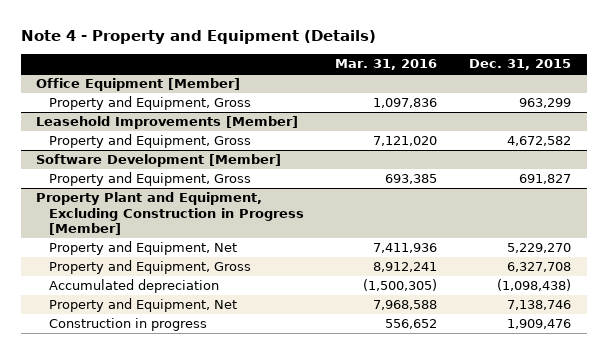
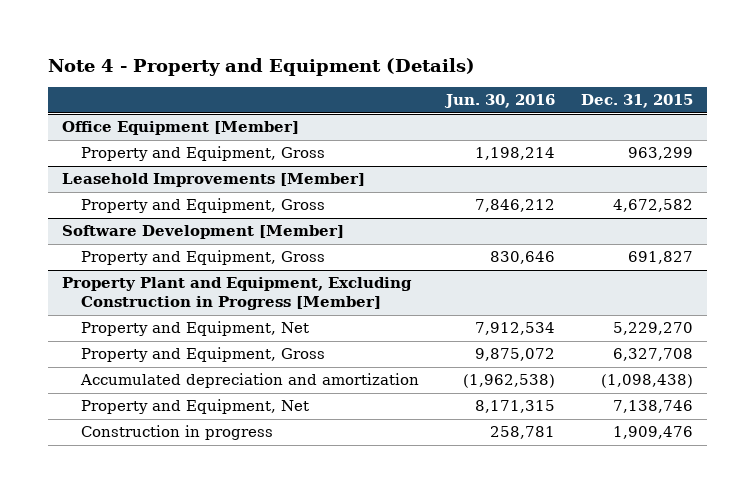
[335,59,438,71] Mar. 31, 2016 -> none
none -> [443,94,555,109] Jun. 30, 2016
[48,279,219,294] Accumulated depreciation -> [80,373,420,389] Accumulated depreciation and amortization

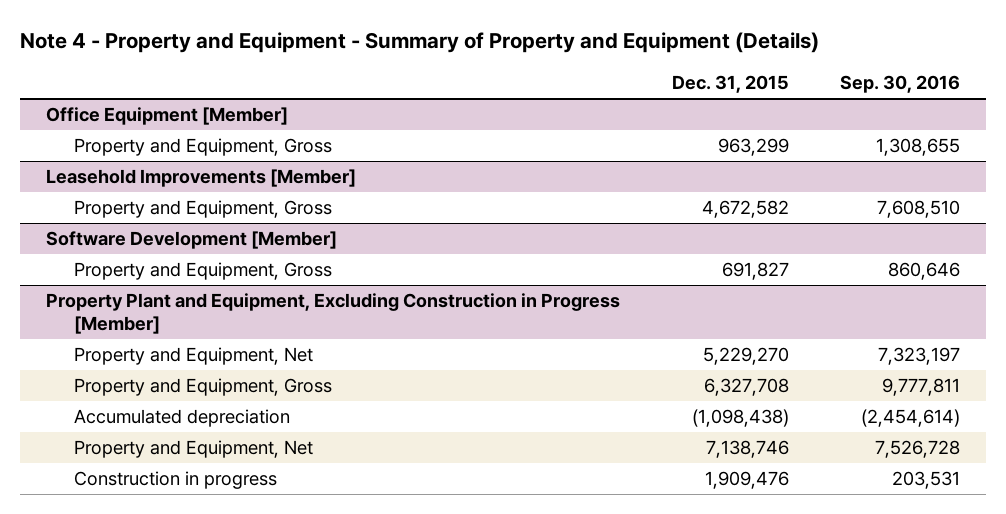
[48,57,476,76] Note 4 - Property and Equipment (Details) -> [20,32,820,54] Note 4 - Property and Equipment - Summary of Property and Equipment (Details)
[443,94,555,109] Jun. 30, 2016 -> none
none -> [840,74,961,93] Sep. 30, 2016
[80,373,420,389] Accumulated depreciation and amortization -> [74,409,291,428] Accumulated depreciation

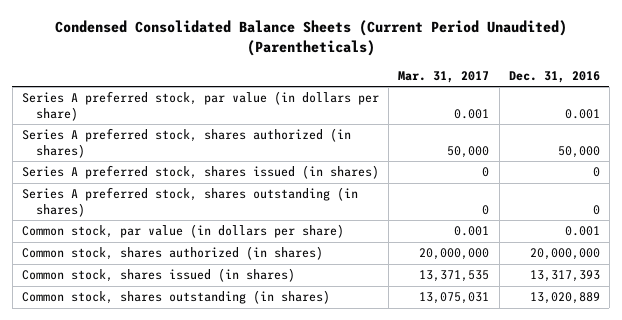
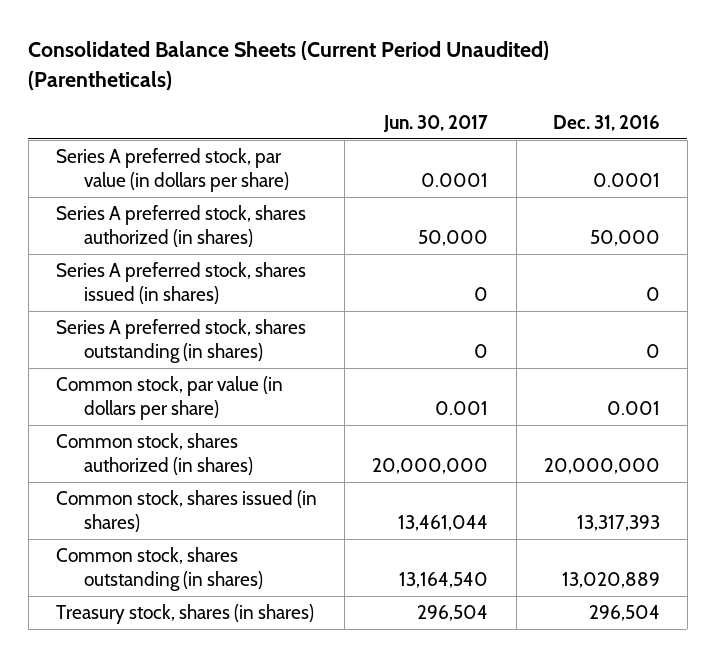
[54,20,567,56] Condensed Consolidated Balance Sheets (Current Period Unaudited) (Parentheticals) -> [28,41,550,90] Consolidated Balance Sheets (Current Period Unaudited) (Parentheticals)
[398,70,490,83] Mar. 31, 2017 -> none
none -> [383,114,489,132] Jun. 30, 2017
[564,108,600,119] 0.001 -> [592,173,660,188] 0.0001
none -> [55,604,314,625] Treasury stock, shares (in shares)

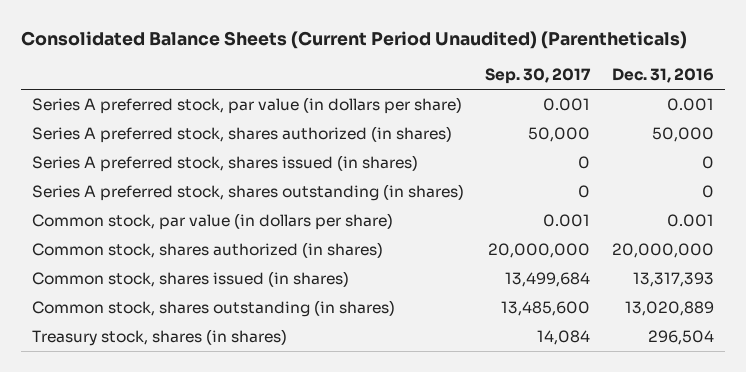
[383,114,489,132] Jun. 30, 2017 -> none
none -> [485,68,592,85] Sep. 30, 2017
[592,173,660,188] 0.0001 -> [666,98,714,112] 0.001

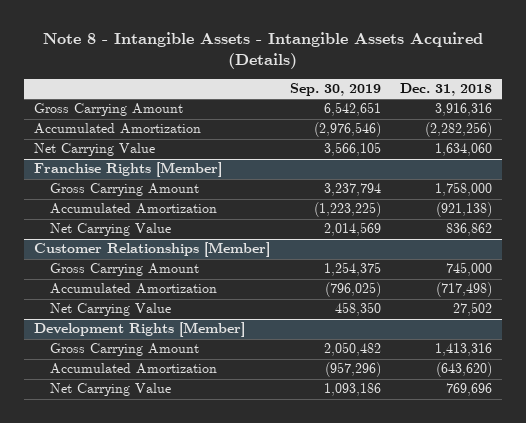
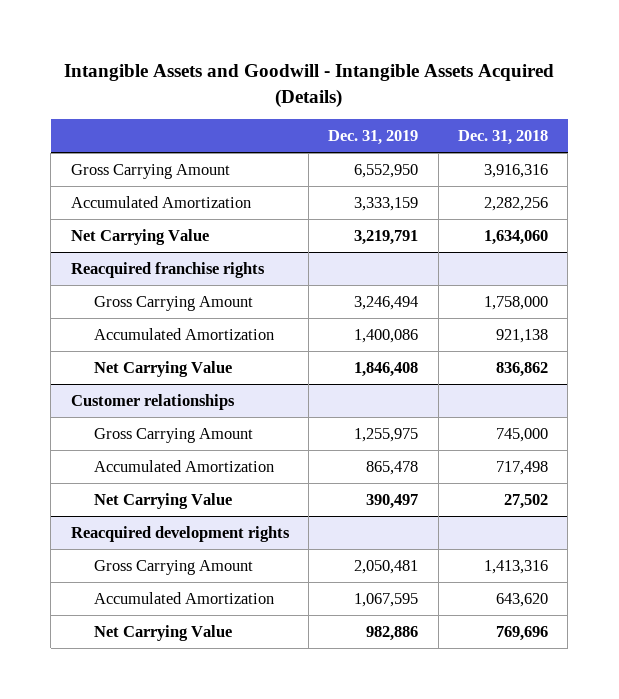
[43,32,484,70] Note 8 - Intangible Assets - Intangible Assets Acquired (Details) -> [64,63,555,108] Intangible Assets and Goodwill - Intangible Assets Acquired (Details)
[289,83,381,97] Sep. 30, 2019 -> none
none -> [328,130,419,146] Dec. 31, 2019
[425,122,493,138] (2,282,256) -> [484,196,549,211] 2,282,256
[33,162,222,178] Franchise Rights [Member] -> [70,261,265,278] Reacquired franchise rights
[436,202,493,218] (921,138) -> [496,328,549,343] 921,138
[33,242,270,258] Customer Relationships [Member] -> [70,393,235,410] Customer relationships
[436,282,493,298] (717,498) -> [496,460,549,475] 717,498
[33,322,245,338] Development Rights [Member] -> [70,525,290,542] Reacquired development rights
[436,362,493,378] (643,620) -> [496,592,549,607] 643,620

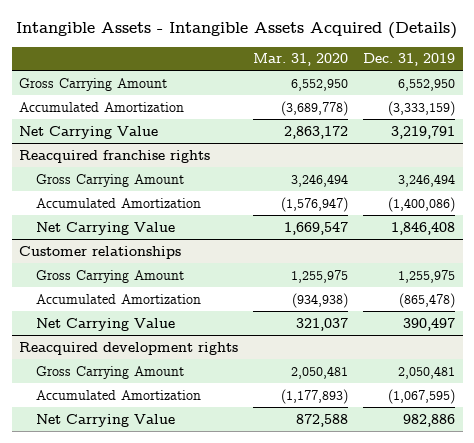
[64,63,555,108] Intangible Assets and Goodwill - Intangible Assets Acquired (Details) -> [16,22,458,40] Intangible Assets - Intangible Assets Acquired (Details)
[458,130,549,146] Dec. 31, 2018 -> none
none -> [253,53,349,67] Mar. 31, 2020
[354,196,419,211] 3,333,159 -> [388,100,456,116] (3,333,159)
[354,328,419,343] 1,400,086 -> [388,196,456,212] (1,400,086)
[366,460,419,475] 865,478 -> [399,292,456,308] (865,478)
[354,592,419,607] 1,067,595 -> [388,388,456,404] (1,067,595)

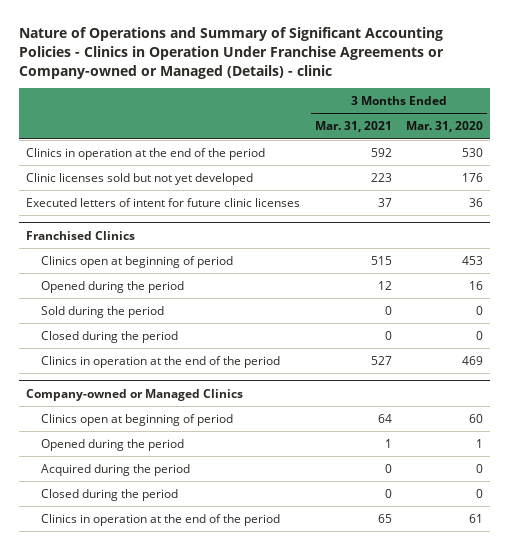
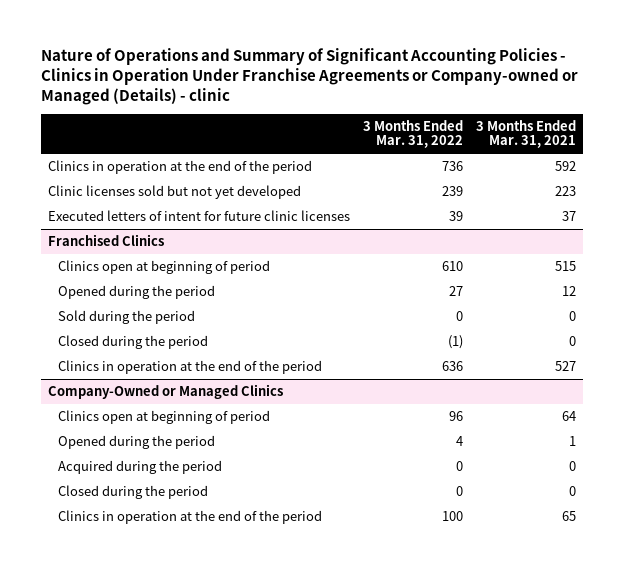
[406,121,484,133] Mar. 31, 2020 -> none
none -> [362,119,463,149] 3 Months Ended Mar. 31, 2022
[26,388,244,401] Company-owned or Managed Clinics -> [47,384,283,400] Company-Owned or Managed Clinics

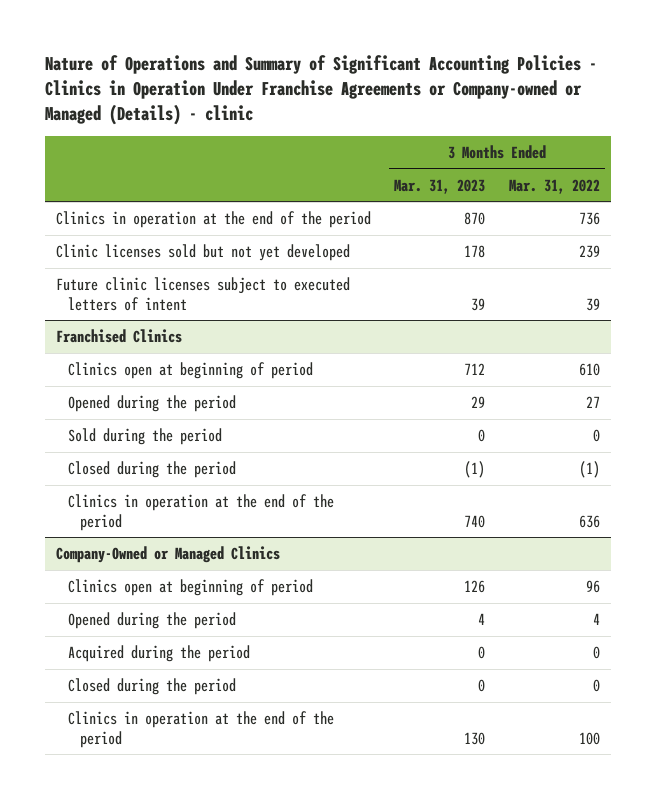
[476,119,577,149] 3 Months Ended Mar. 31, 2021 -> none
none -> [394,178,486,194] Mar. 31, 2023
[47,210,350,222] Executed letters of intent for future clinic licenses -> [56,276,351,311] Future clinic licenses subject to executed letters of intent

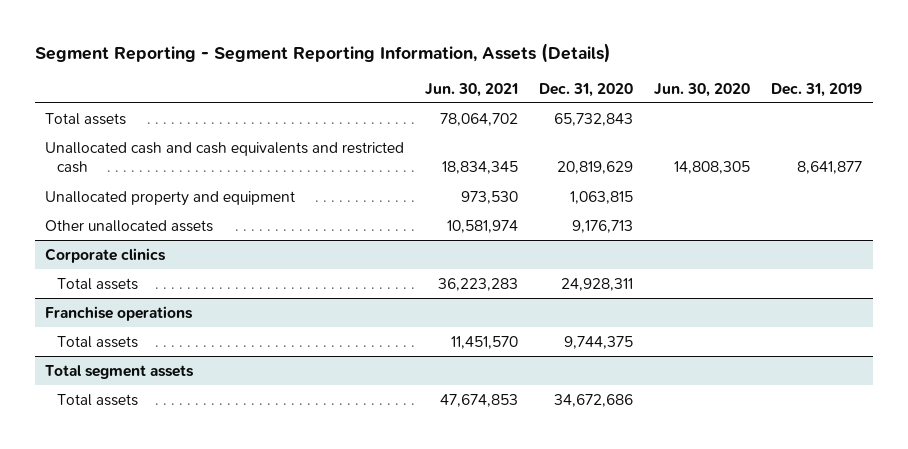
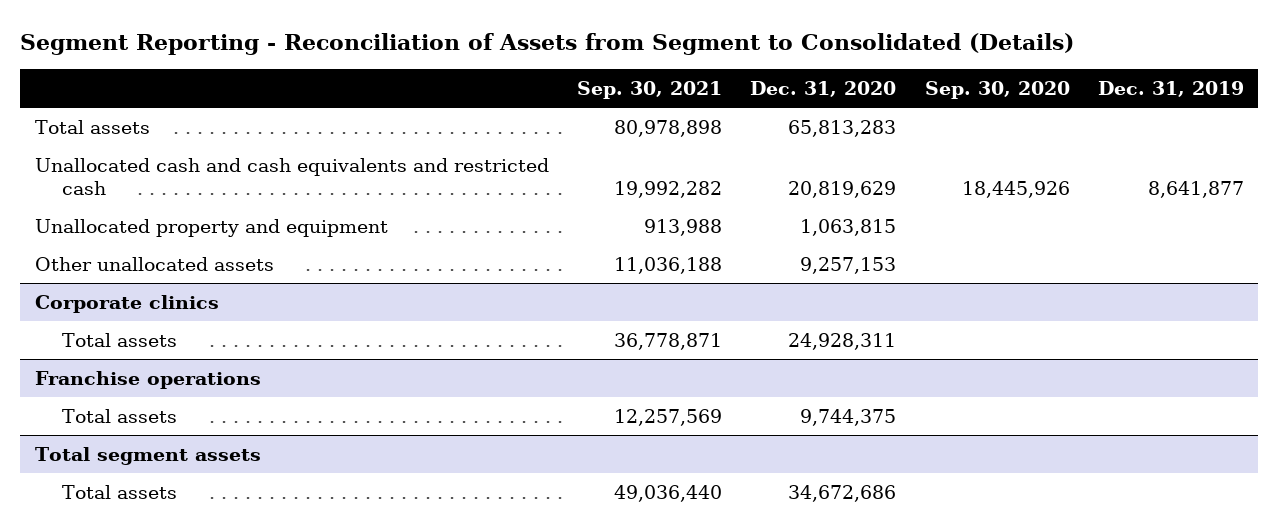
[34,42,611,63] Segment Reporting - Segment Reporting Information, Assets (Details) -> [20,33,1075,56] Segment Reporting - Reconciliation of Assets from Segment to Consolidated (Details)
[425,82,519,97] Jun. 30, 2021 -> none
[654,82,751,97] Jun. 30, 2020 -> none
none -> [576,81,722,100] Sep. 30, 2021
none -> [924,81,1070,100] Sep. 30, 2020
[554,112,634,126] 65,732,843 -> [788,119,897,137] 65,813,283
[572,219,634,233] 9,176,713 -> [800,256,897,274] 9,257,153

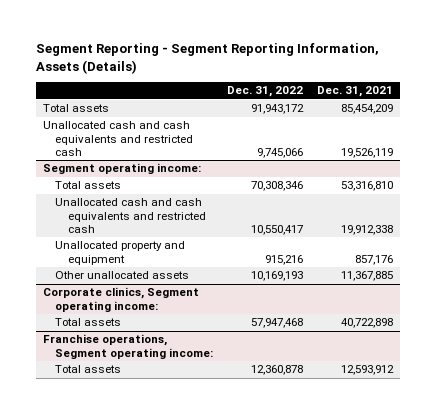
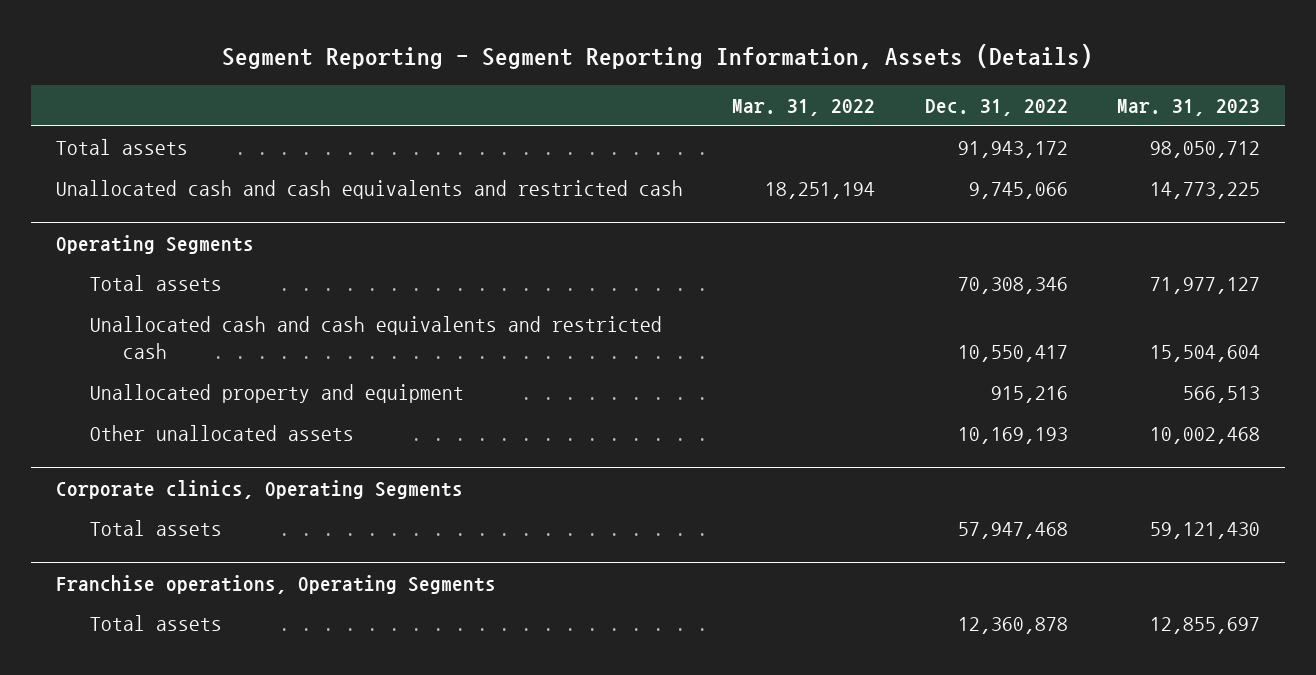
[317,86,394,98] Dec. 31, 2021 -> none
none -> [732,99,876,117] Mar. 31, 2022
none -> [1117,99,1261,117] Mar. 31, 2023
[42,163,201,175] Segment operating income: -> [55,234,254,254] Operating Segments
[42,287,199,312] Corporate clinics, Segment operating income: -> [55,479,463,499] Corporate clinics, Operating Segments
[42,334,214,359] Franchise operations, Segment operating income: -> [55,574,496,594] Franchise operations, Operating Segments

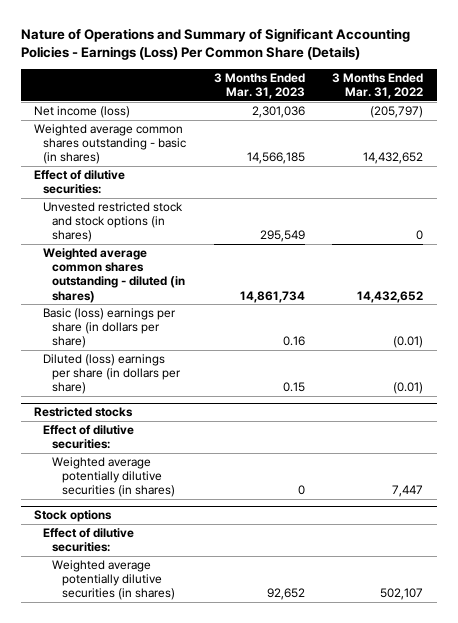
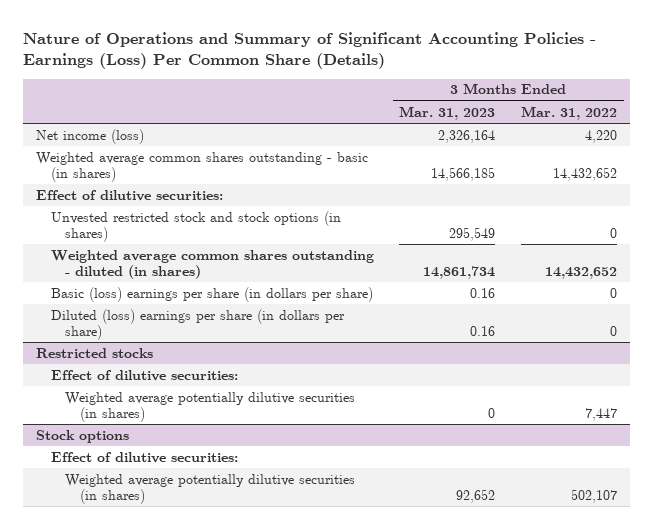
[251,105,305,118] 2,301,036 -> [438,129,496,143] 2,326,164
[370,105,424,118] (205,797) -> [585,129,618,143] 4,220
[393,336,424,349] (0.01) -> [610,287,618,298] 0
[282,382,305,393] 0.15 -> [470,325,496,336] 0.16
[393,382,424,395] (0.01) -> [610,325,618,336] 0

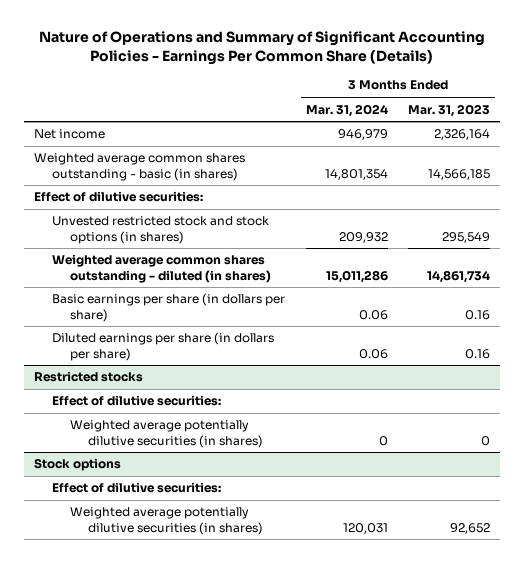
[22,31,596,70] Nature of Operations and Summary of Significant Accounting Policies - Earnings (Loss) Per Common Share (Details) -> [39,31,486,66] Nature of Operations and Summary of Significant Accounting Policies - Earnings Per Common Share (Details)
[521,105,618,120] Mar. 31, 2022 -> none
none -> [305,103,388,117] Mar. 31, 2024
[35,128,144,144] Net income (loss) -> [34,129,106,140] Net income
[50,286,373,302] Basic (loss) earnings per share (in dollars per share) -> [52,293,286,322] Basic earnings per share (in dollars per share)
[50,308,345,340] Diluted (loss) earnings per share (in dollars per share) -> [52,332,275,361] Diluted earnings per share (in dollars per share)

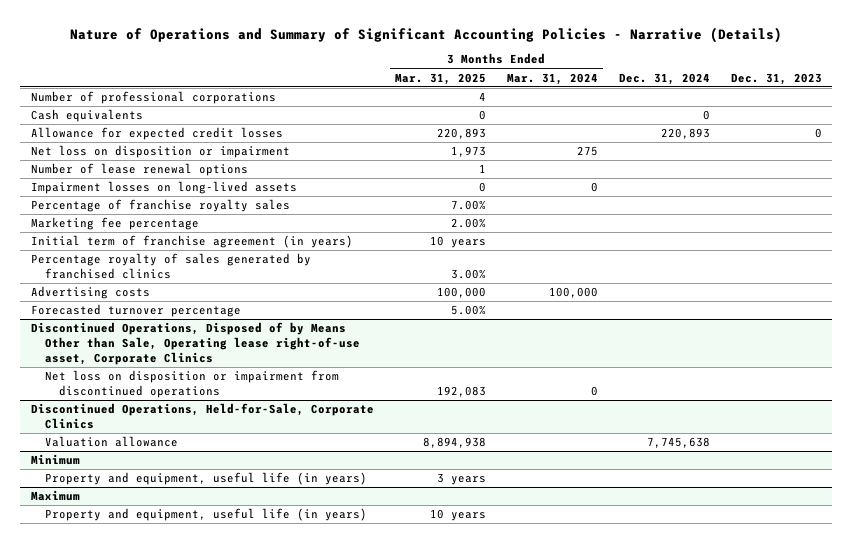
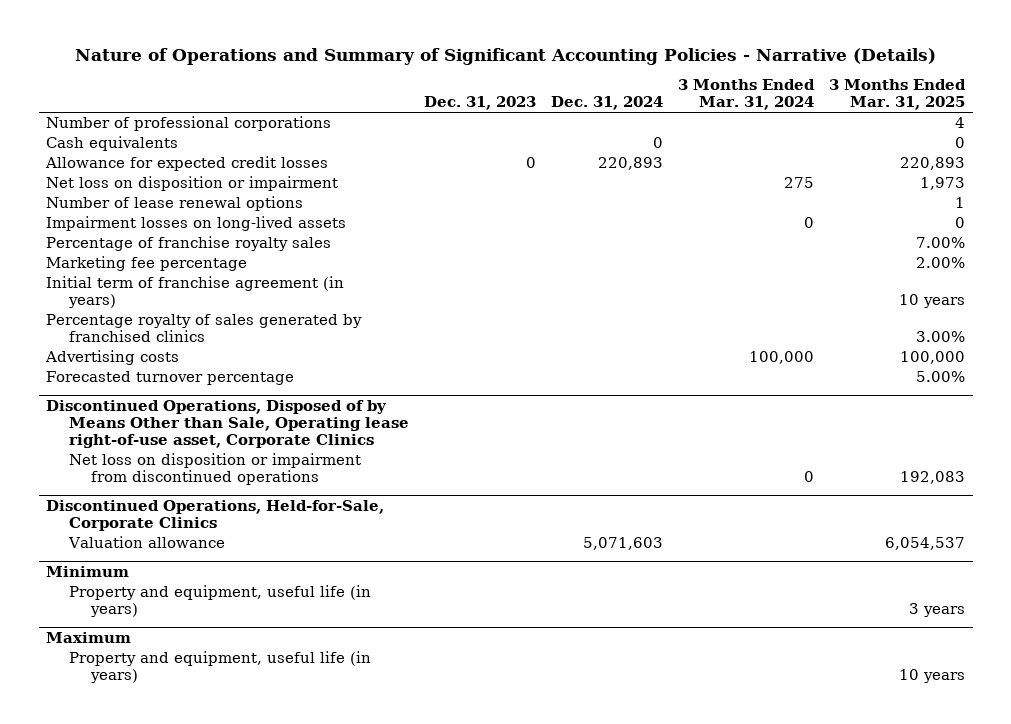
[422,437,486,449] 8,894,938 -> [884,537,965,551] 6,054,537
[646,437,710,449] 7,745,638 -> [582,537,663,551] 5,071,603

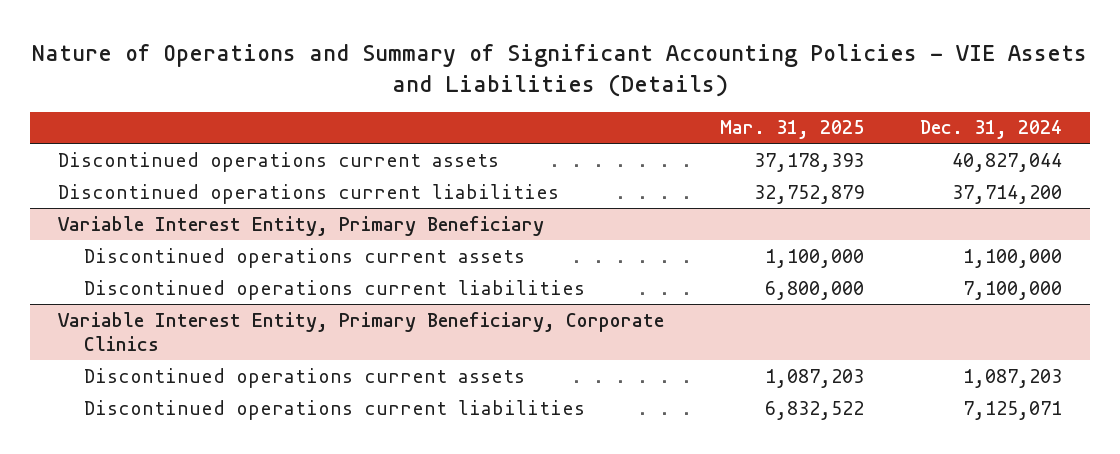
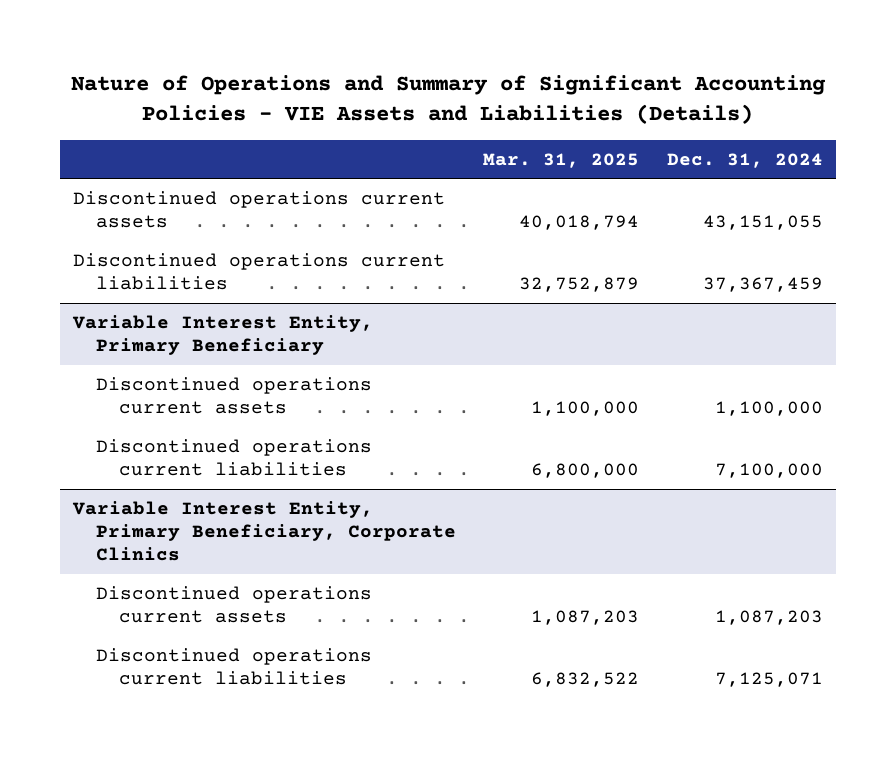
[754,152,865,172] 37,178,393 -> [519,215,640,231] 40,018,794
[952,152,1063,172] 40,827,044 -> [702,215,823,231] 43,151,055
[952,184,1063,204] 37,714,200 -> [702,277,823,293] 37,367,459

